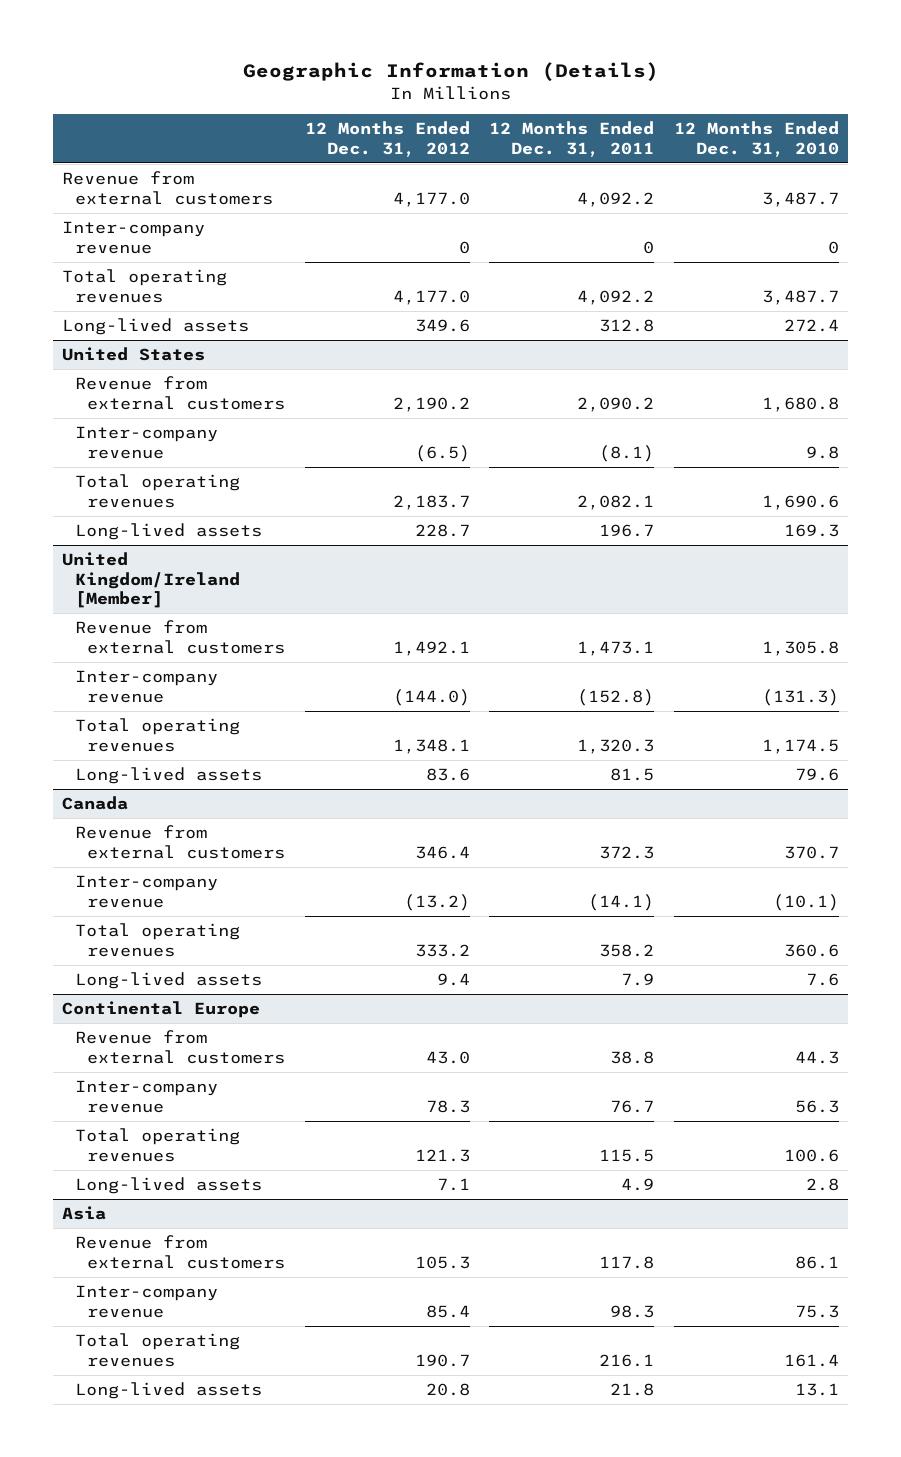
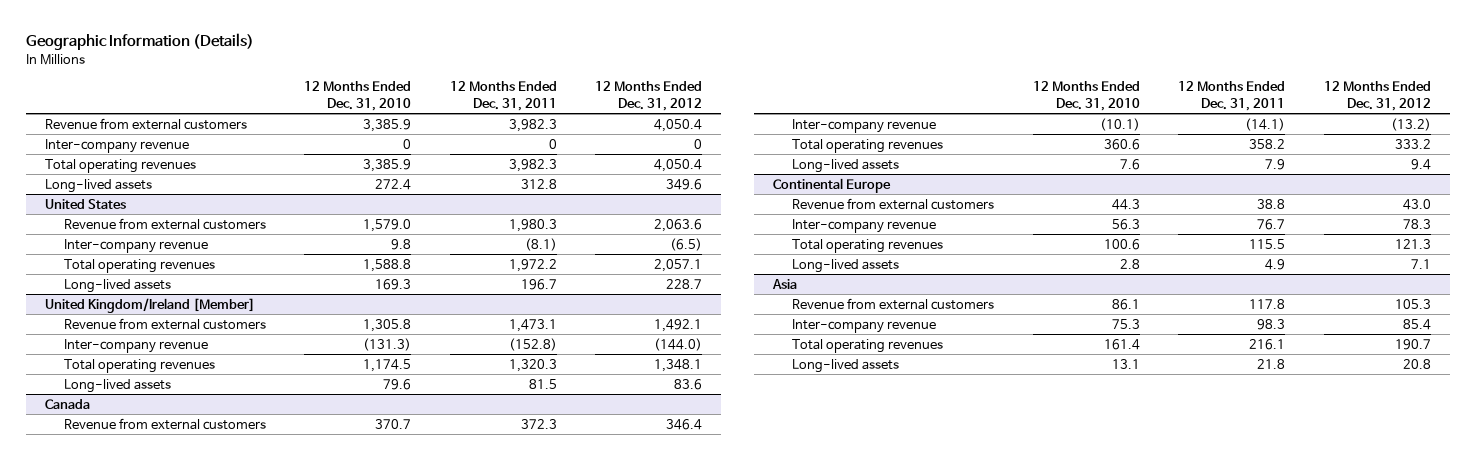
[392,191,470,207] 4,177.0 -> [654,118,703,132] 4,050.4
[577,191,655,207] 4,092.2 -> [508,118,557,132] 3,982.3
[761,191,839,207] 3,487.7 -> [363,118,412,132] 3,385.9
[392,289,470,305] 4,177.0 -> [654,158,703,172] 4,050.4
[577,289,655,305] 4,092.2 -> [508,158,557,172] 3,982.3
[761,289,839,305] 3,487.7 -> [363,158,412,172] 3,385.9
[392,396,470,412] 2,190.2 -> [654,218,703,232] 2,063.6
[577,396,655,412] 2,090.2 -> [508,218,557,232] 1,980.3
[761,396,839,412] 1,680.8 -> [363,218,412,232] 1,579.0
[392,494,470,510] 2,183.7 -> [654,258,703,272] 2,057.1
[577,494,655,510] 2,082.1 -> [508,258,557,272] 1,972.2
[761,494,839,510] 1,690.6 -> [363,258,412,272] 1,588.8

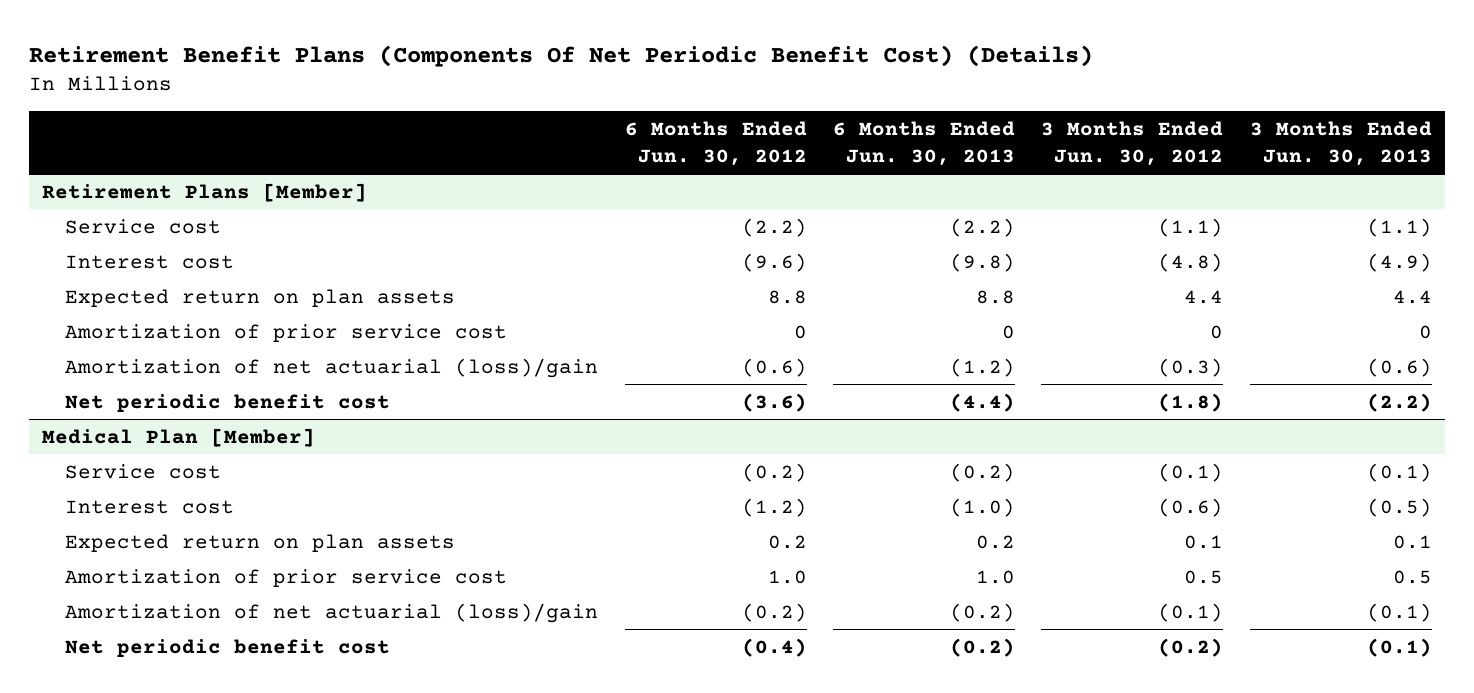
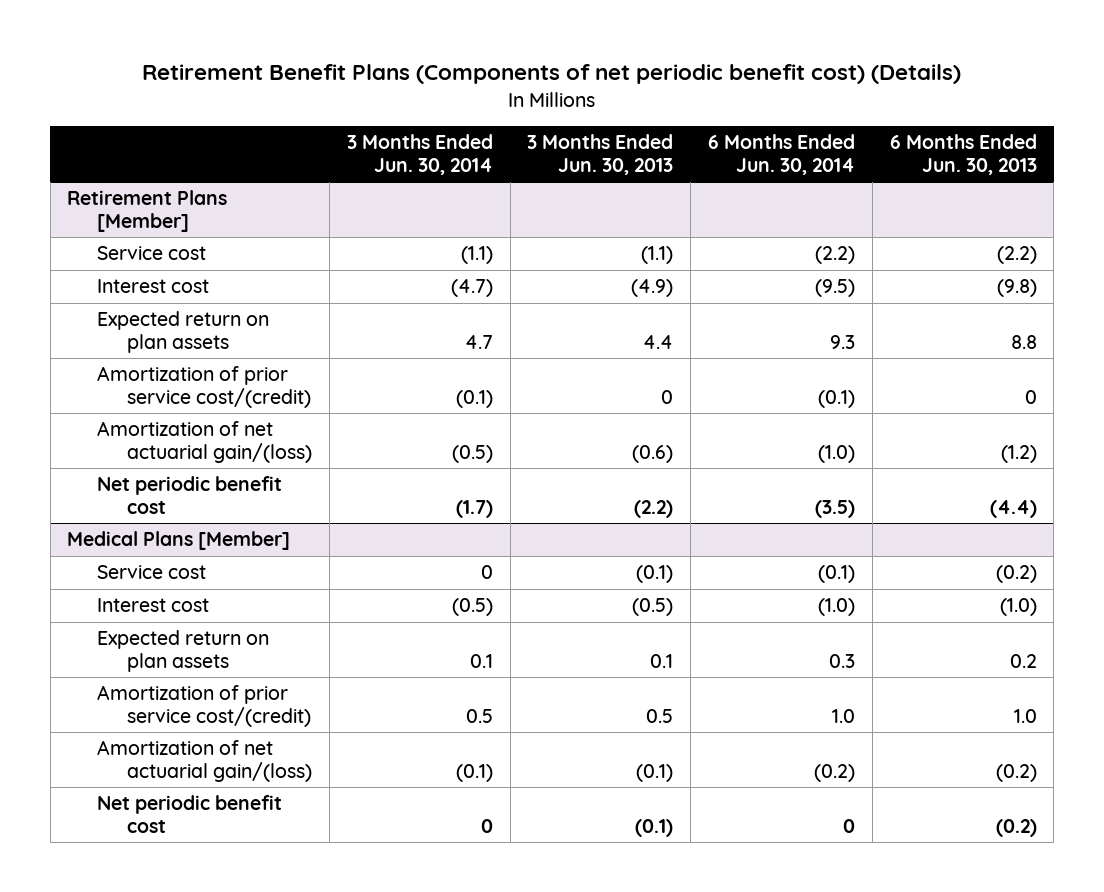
[29,44,1094,67] Retirement Benefit Plans (Components Of Net Periodic Benefit Cost) (Details) -> [142,64,962,85] Retirement Benefit Plans (Components of net periodic benefit cost) (Details)
[624,120,807,166] 6 Months Ended Jun. 30, 2012 -> none
[1041,120,1224,166] 3 Months Ended Jun. 30, 2012 -> none
none -> [346,134,493,175] 3 Months Ended Jun. 30, 2014
none -> [708,134,856,175] 6 Months Ended Jun. 30, 2014
[65,323,508,342] Amortization of prior service cost -> [97,366,312,408] Amortization of prior service cost/(credit)
[65,357,599,378] Amortization of net actuarial (loss)/gain -> [97,421,313,463] Amortization of net actuarial gain/(loss)
[42,427,316,447] Medical Plan [Member] -> [67,531,291,551] Medical Plans [Member]
[65,568,508,587] Amortization of prior service cost -> [97,685,312,727] Amortization of prior service cost/(credit)
[65,602,599,623] Amortization of net actuarial (loss)/gain -> [97,740,313,782] Amortization of net actuarial gain/(loss)

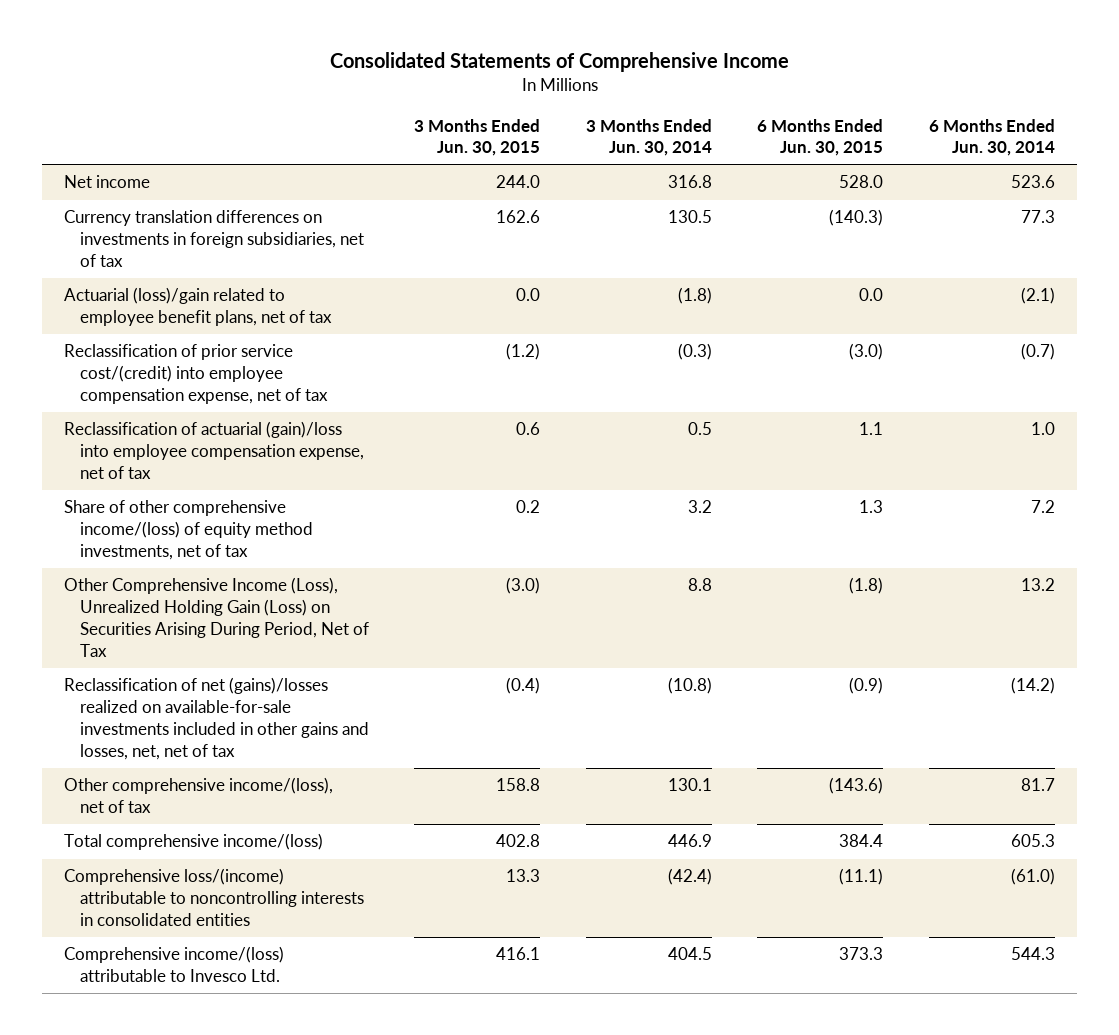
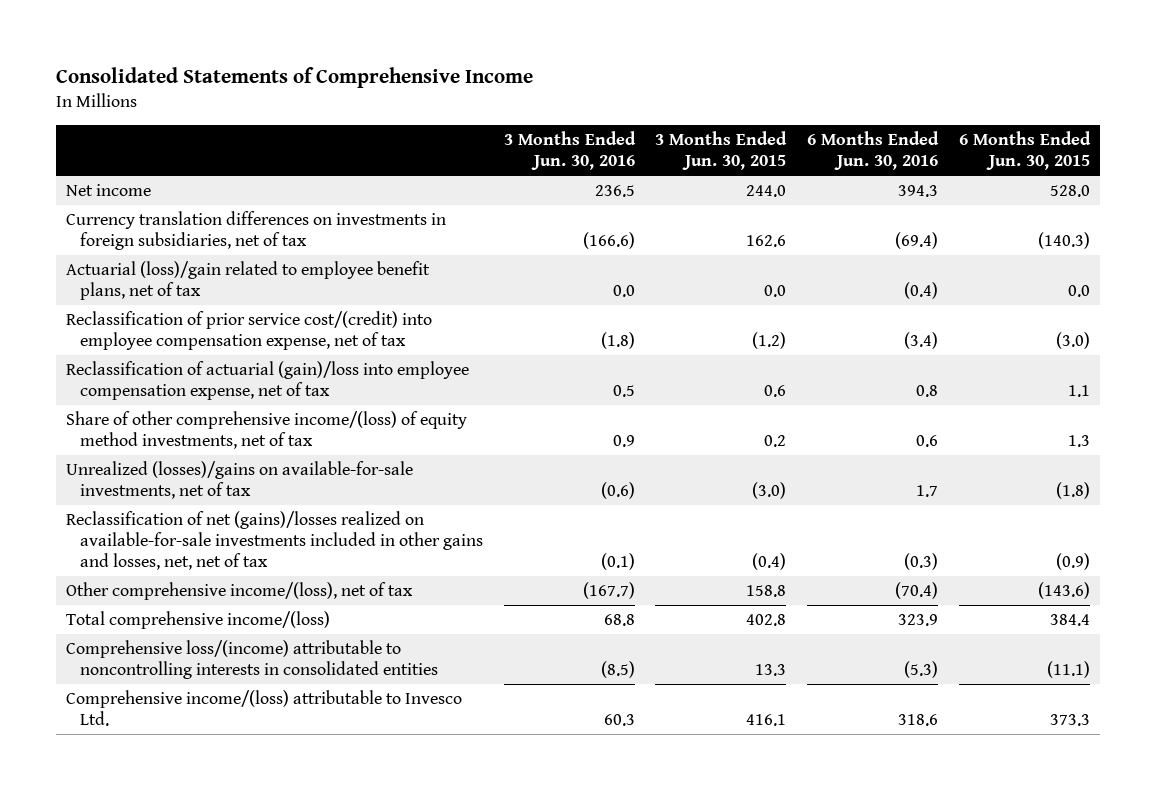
[585,118,712,157] 3 Months Ended Jun. 30, 2014 -> none
[928,118,1055,157] 6 Months Ended Jun. 30, 2014 -> none
none -> [503,131,636,171] 3 Months Ended Jun. 30, 2016
none -> [806,131,939,171] 6 Months Ended Jun. 30, 2016
[64,577,370,657] Other Comprehensive Income (Loss), Unrealized Holding Gain (Loss) on Securities Arising During Period, Net of Tax -> [65,461,413,500] Unrealized (losses)/gains on available-for-sale investments, net of tax

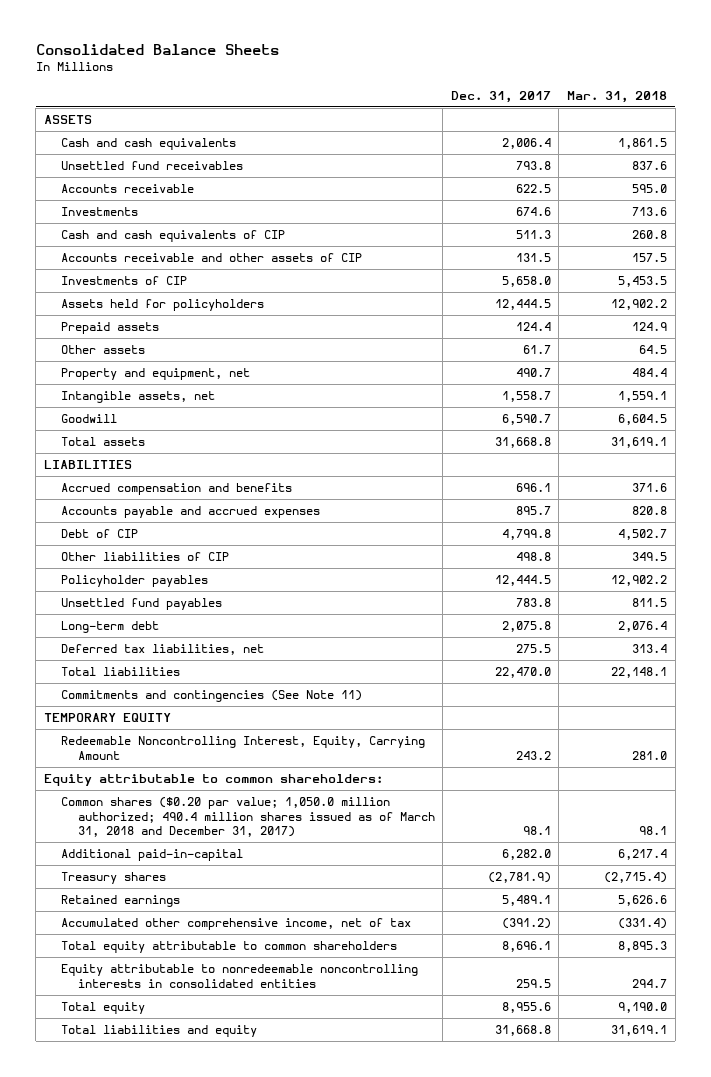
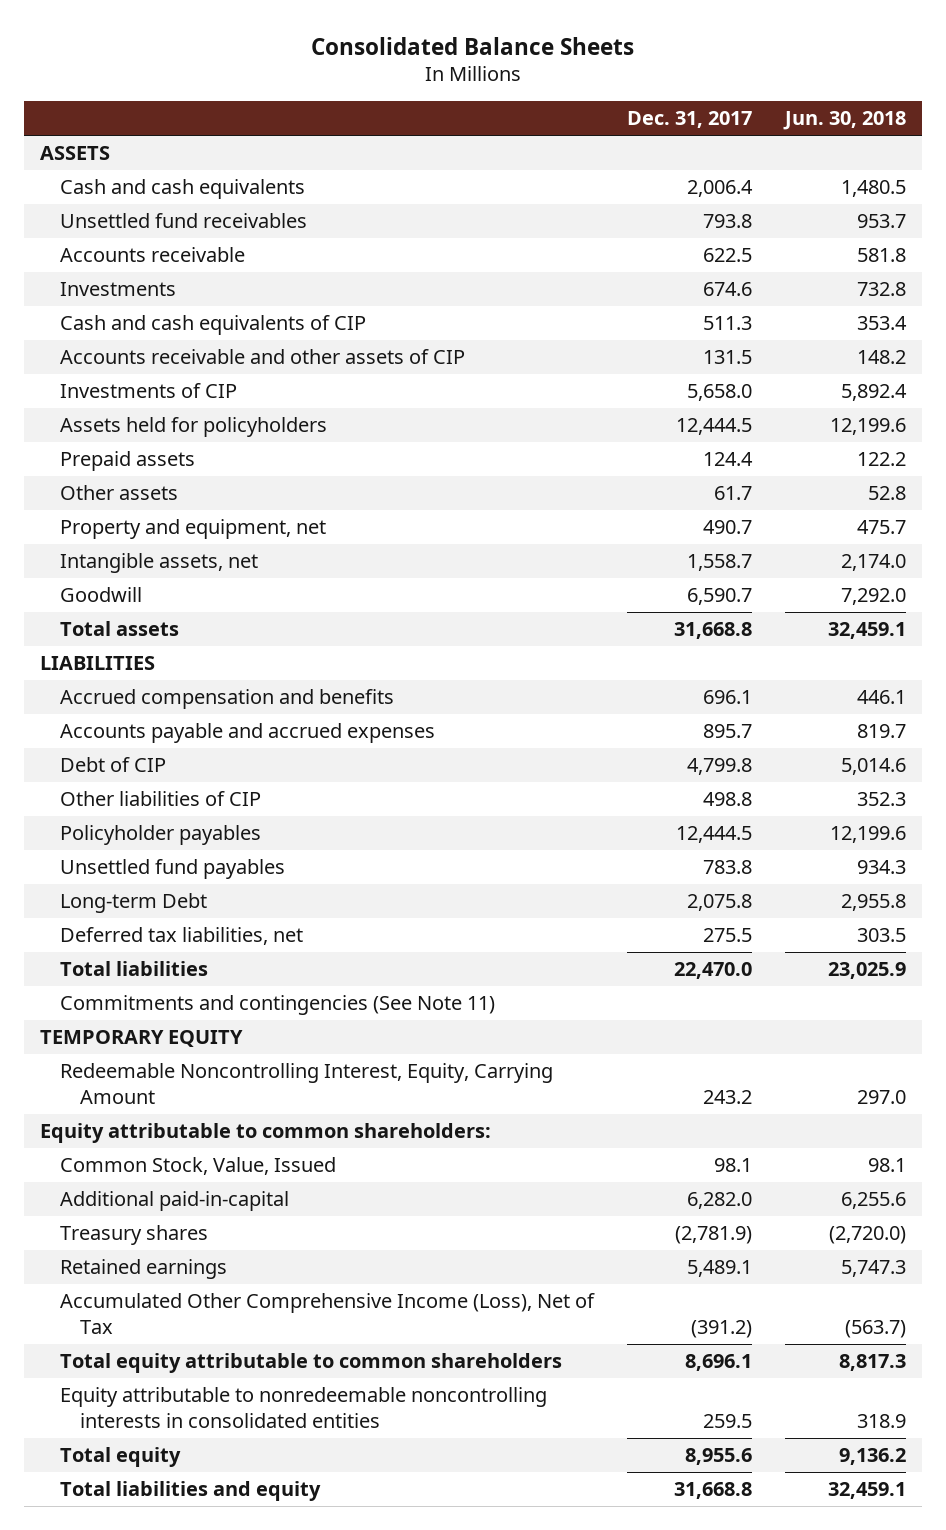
[566,90,667,103] Mar. 31, 2018 -> none
none -> [782,111,906,131] Jun. 30, 2018
[60,621,159,634] Long-term debt -> [60,893,208,914] Long-term Debt
[60,797,435,838] Common shares ($0.20 par value; 1,050.0 million authorized; 490.4 million shares issued as of March 31, 2018 and December 31, 2017) -> [60,1157,337,1176] Common Stock, Value, Issued
[60,918,411,931] Accumulated other comprehensive income, net of tax -> [60,1293,596,1334] Accumulated Other Comprehensive Income (Loss), Net of Tax

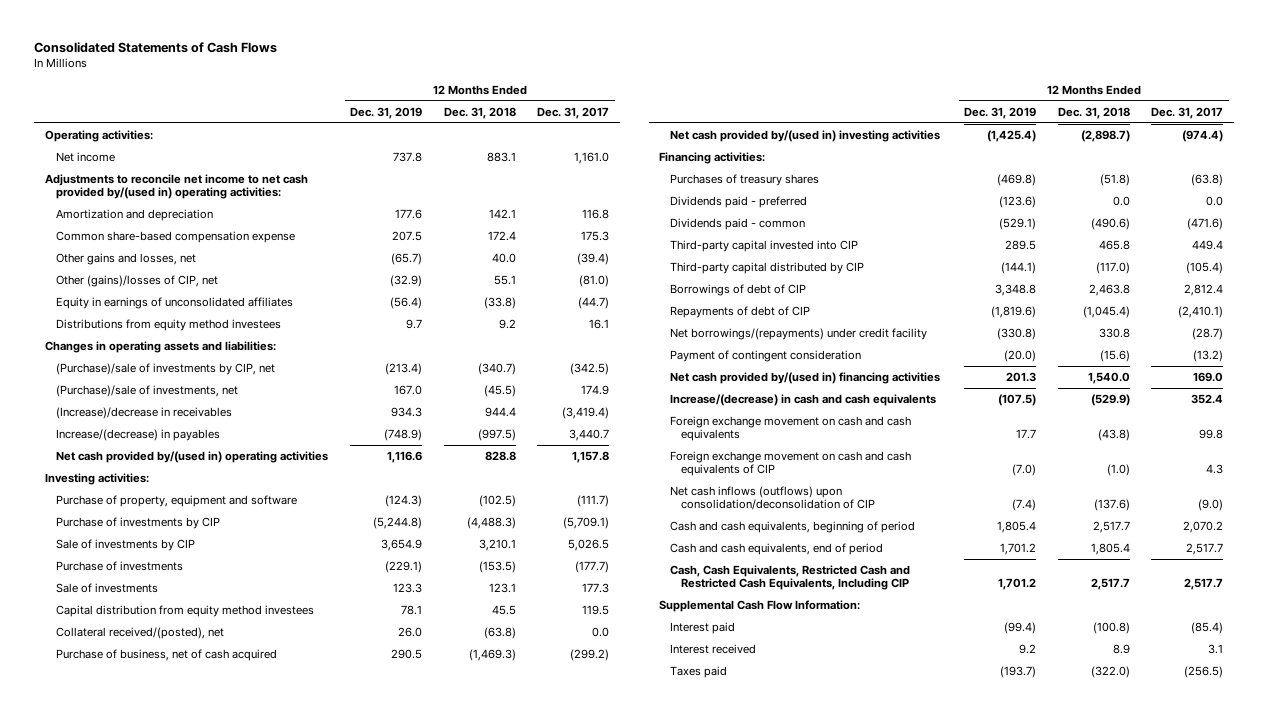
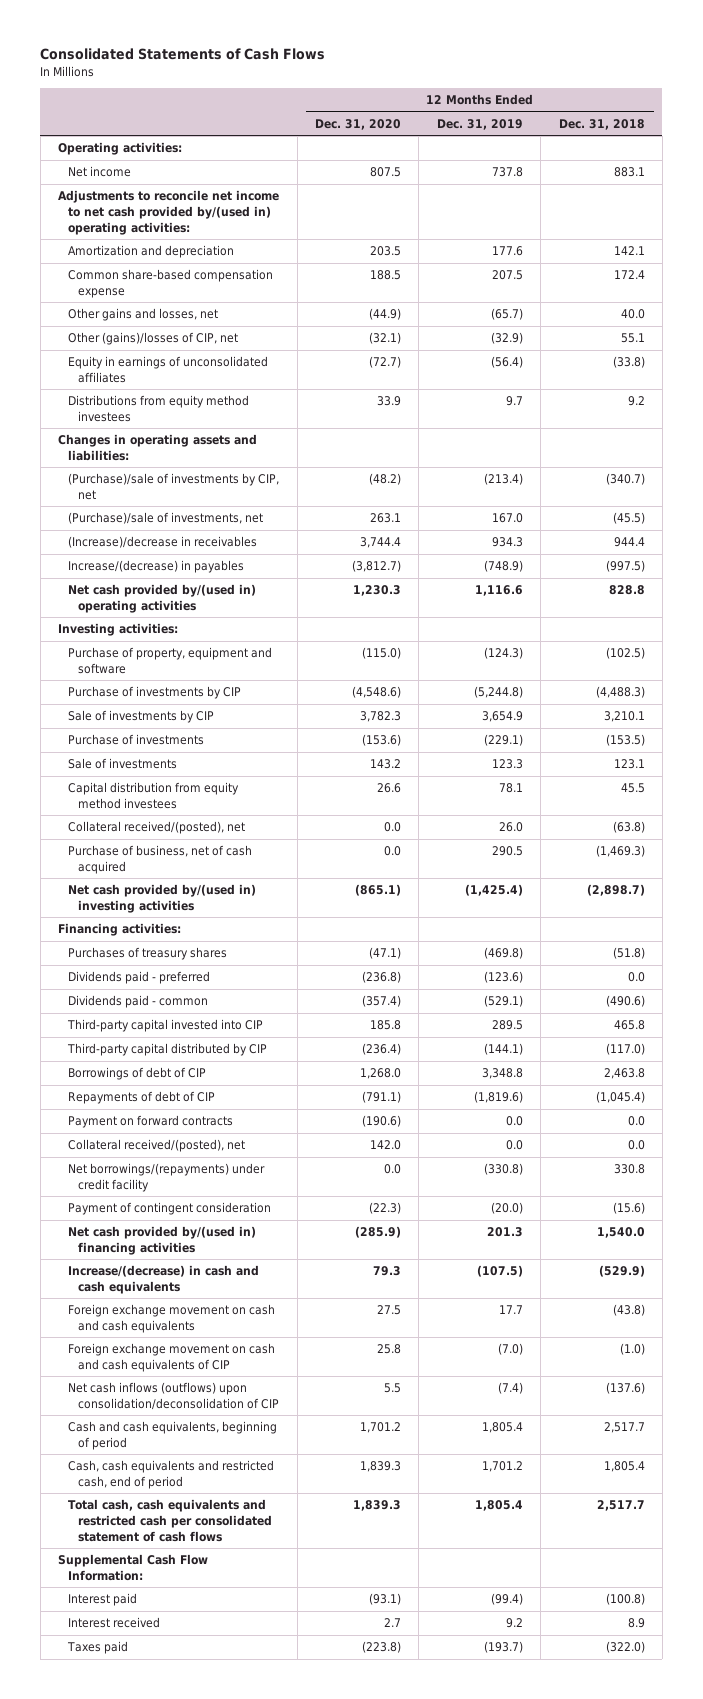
[537,106,610,119] Dec. 31, 2017 -> none
none -> [315,118,402,130] Dec. 31, 2020
none -> [67,1115,233,1129] Payment on forward contracts
none -> [67,1139,245,1153] Collateral received/(posted), net
[670,543,884,556] Cash and cash equivalents, end of period -> [67,1460,274,1490] Cash, cash equivalents and restricted cash, end of period
[670,565,911,591] Cash, Cash Equivalents, Restricted Cash and Restricted Cash Equivalents, Including CIP -> [67,1499,272,1542] Total cash, cash equivalents and restricted cash per consolidated statement of cash flows
[998,578,1037,591] 1,701.2 -> [474,1500,523,1512] 1,805.4

